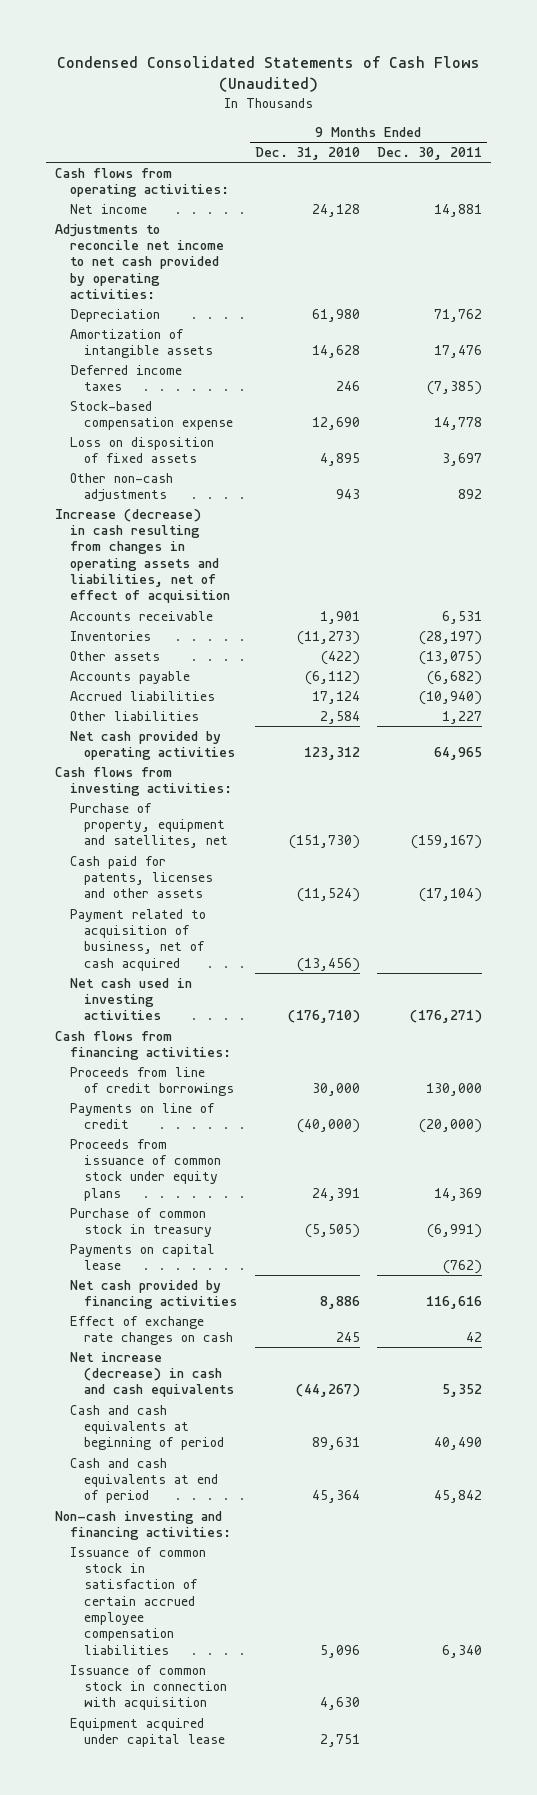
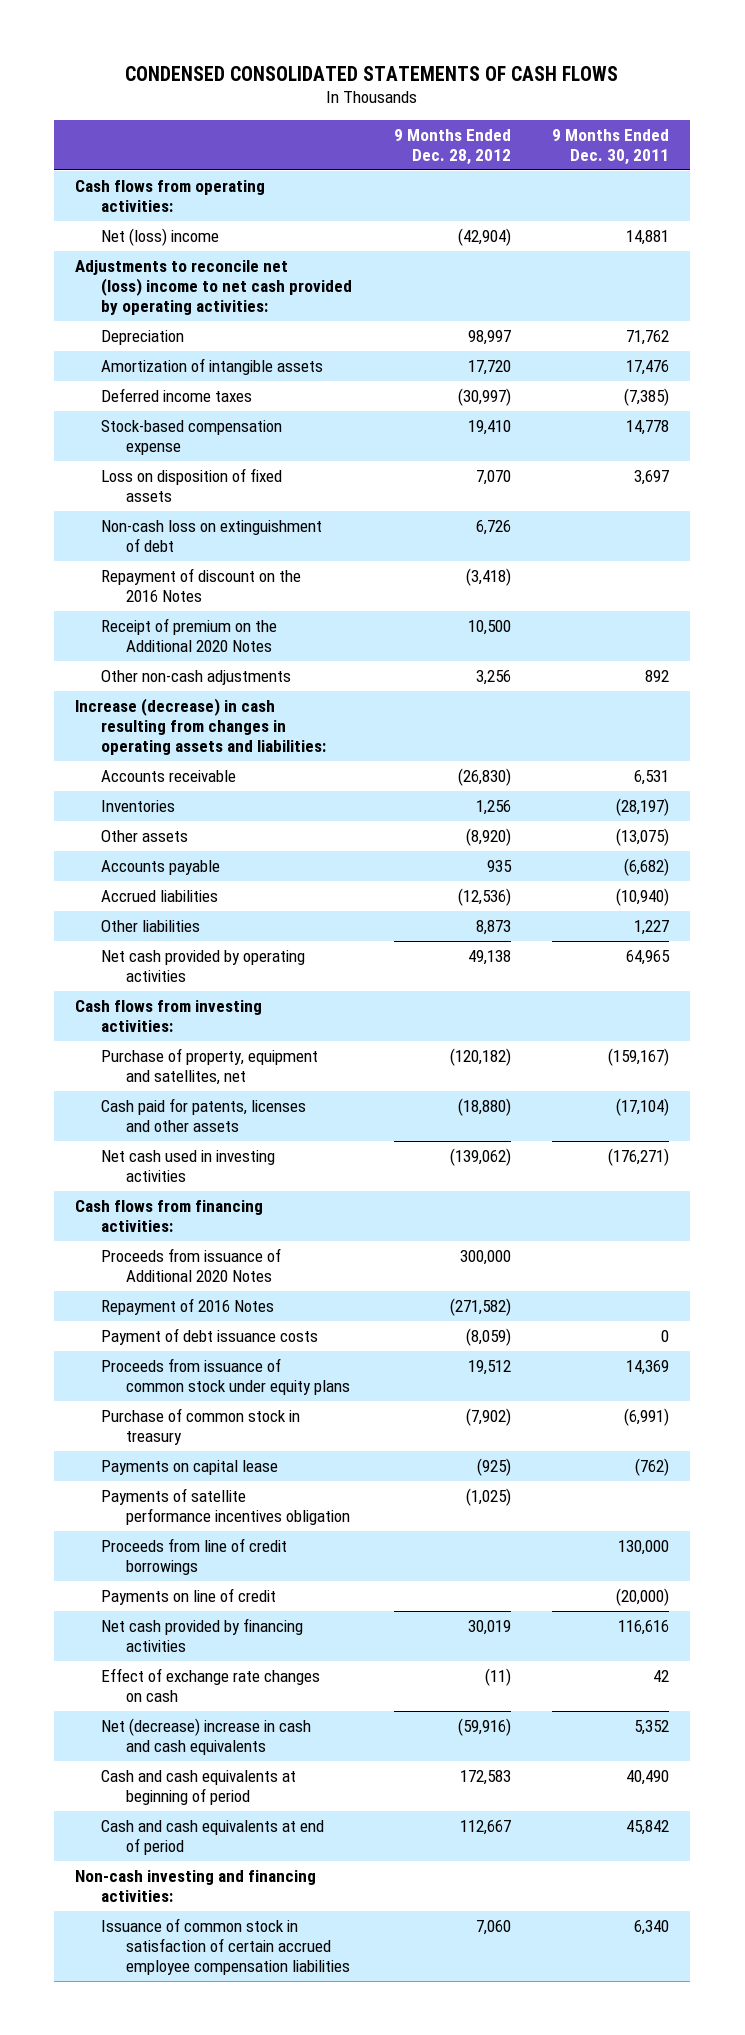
[56,55,480,93] Condensed Consolidated Statements of Cash Flows (Unaudited) -> [125,65,619,81] CONDENSED CONSOLIDATED STATEMENTS OF CASH FLOWS
[254,146,360,160] Dec. 31, 2010 -> none
none -> [393,128,511,166] 9 Months Ended Dec. 28, 2012
[69,203,147,214] Net income -> [100,227,219,246] Net (loss) income
[55,223,224,300] Adjustments to reconcile net income to net cash provided by operating activities: -> [75,259,352,316] Adjustments to reconcile net (loss) income to net cash provided by operating activities:
none -> [100,519,322,552] Non-cash loss on extinguishment of debt
none -> [100,567,301,602] Repayment of discount on the 2016 Notes
none -> [100,617,277,652] Receipt of premium on the Additional 2020 Notes
[55,508,230,604] Increase (decrease) in cash resulting from changes in operating assets and liabilities, net of effect of acquisition -> [75,697,326,756] Increase (decrease) in cash resulting from changes in operating assets and liabilities:
[69,908,206,971] Payment related to acquisition of business, net of cash acquired -> none
none -> [100,1247,281,1282] Proceeds from issuance of Additional 2020 Notes
none -> [100,1297,274,1315] Repayment of 2016 Notes
none -> [100,1327,318,1345] Payment of debt issuance costs
none -> [100,1487,351,1525] Payments of satellite performance incentives obligation
[69,1066,235,1097] Proceeds from line of credit borrowings -> [100,1537,287,1575] Proceeds from line of credit borrowings
[69,1102,215,1130] Payments on line of credit -> [100,1587,276,1605] Payments on line of credit
[69,1351,235,1398] Net increase (decrease) in cash and cash equivalents -> [100,1717,311,1755] Net (decrease) increase in cash and cash equivalents
[69,1664,228,1711] Issuance of common stock in connection with acquisition -> none
[69,1717,226,1748] Equipment acquired under capital lease -> none

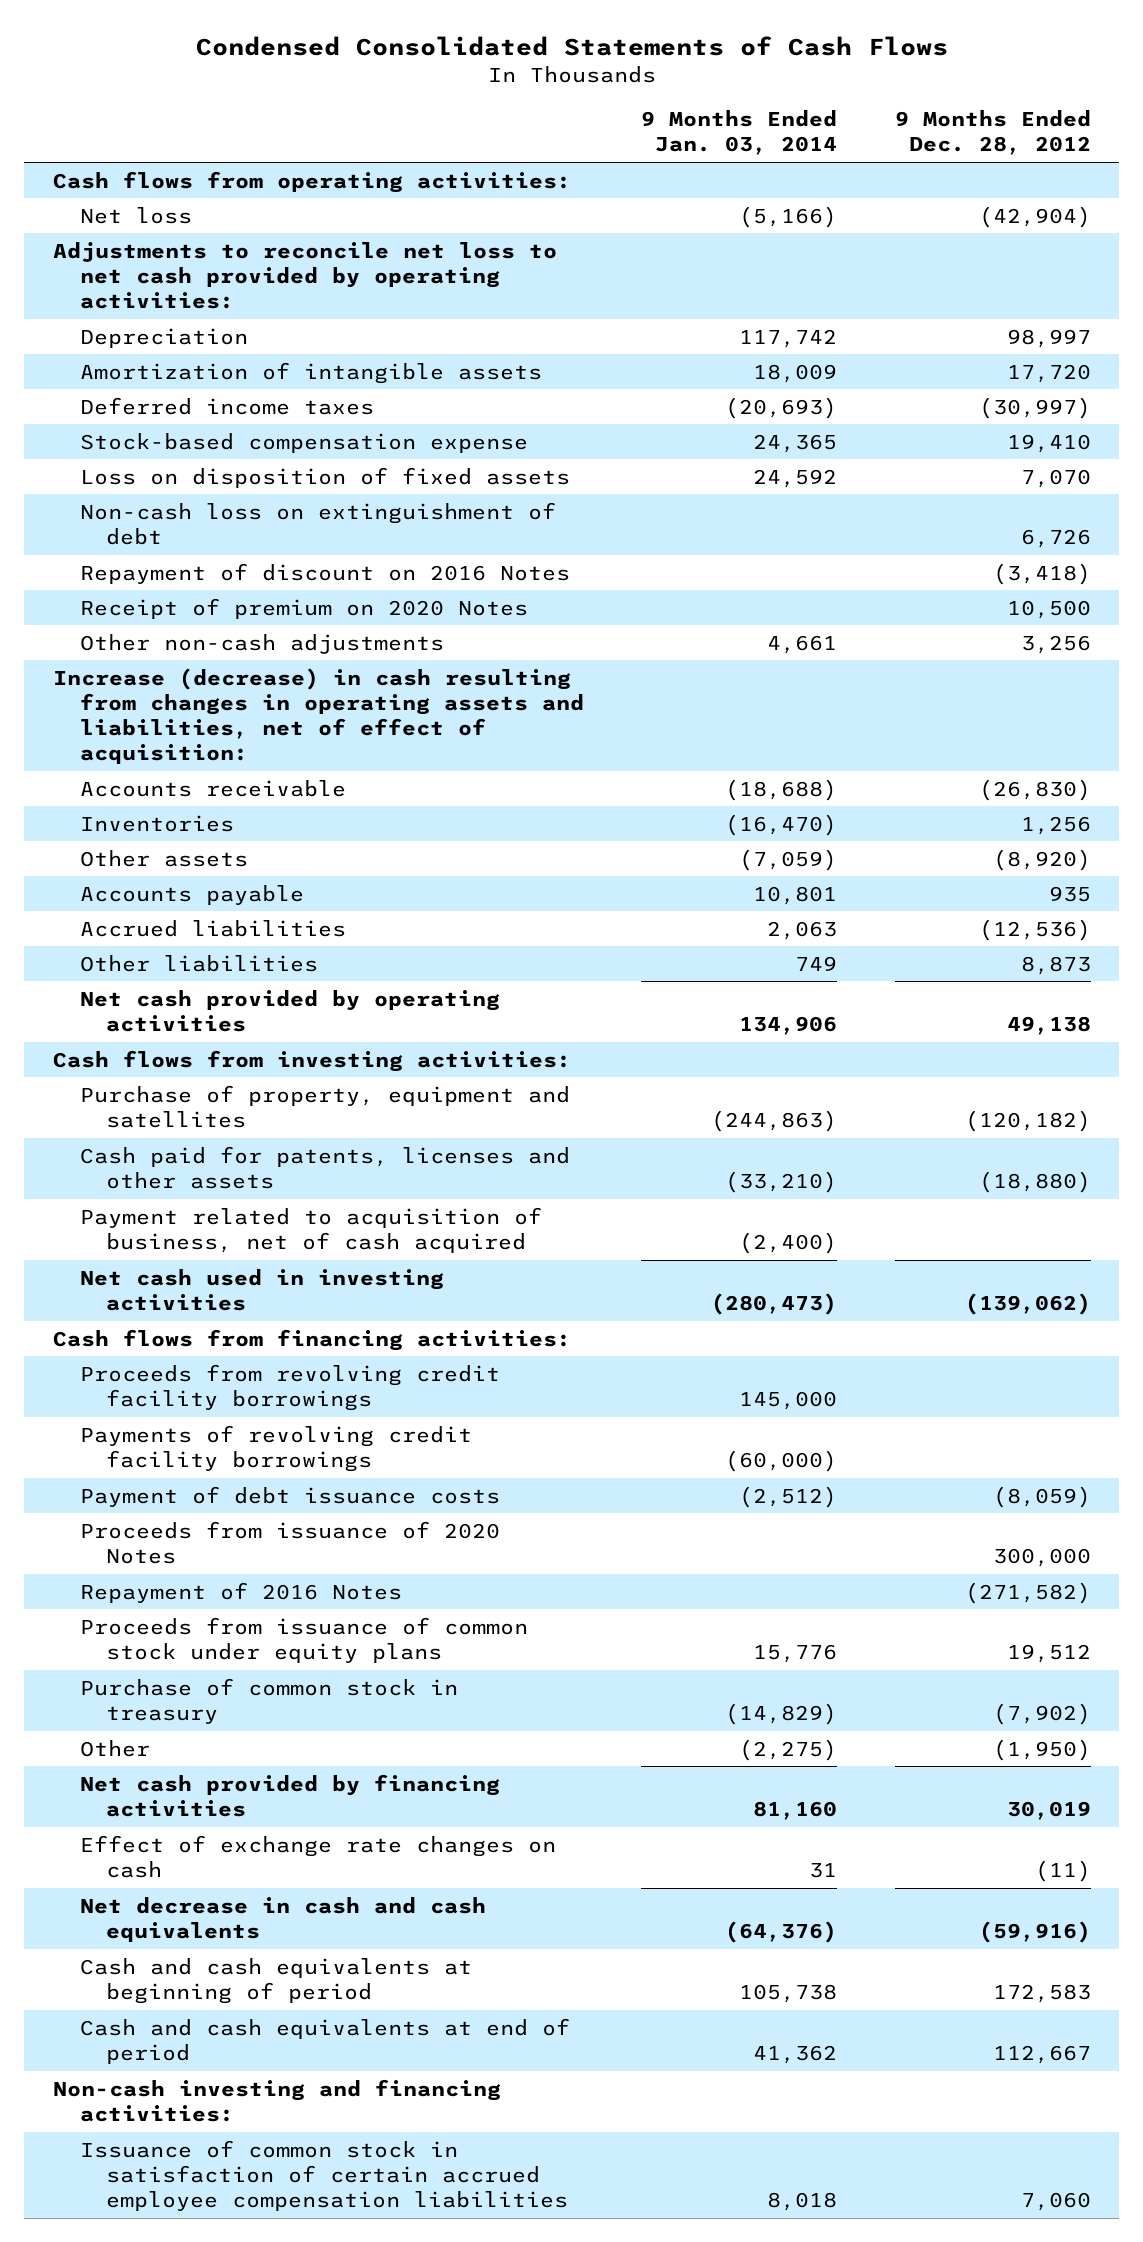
[125,65,619,81] CONDENSED CONSOLIDATED STATEMENTS OF CASH FLOWS -> [195,35,948,56] Condensed Consolidated Statements of Cash Flows
[552,128,670,166] 9 Months Ended Dec. 30, 2011 -> none
none -> [641,110,838,156] 9 Months Ended Jan. 03, 2014
[100,227,219,246] Net (loss) income -> [79,206,192,224] Net loss
[75,259,352,316] Adjustments to reconcile net (loss) income to net cash provided by operating activities: -> [52,241,557,309] Adjustments to reconcile net loss to net cash provided by operating activities:
[100,567,301,602] Repayment of discount on the 2016 Notes -> [79,562,570,584] Repayment of discount on 2016 Notes
[100,617,277,652] Receipt of premium on the Additional 2020 Notes -> [79,597,528,619] Receipt of premium on 2020 Notes
[75,697,326,756] Increase (decrease) in cash resulting from changes in operating assets and liabilities: -> [52,667,584,765] Increase (decrease) in cash resulting from changes in operating assets and liabilities, net of effect of acquisition:
[100,1047,318,1085] Purchase of property, equipment and satellites, net -> [79,1084,570,1128] Purchase of property, equipment and satellites
none -> [79,1206,542,1253] Payment related to acquisition of business, net of cash acquired
[100,1247,281,1282] Proceeds from issuance of Additional 2020 Notes -> none
none -> [79,1363,500,1411] Proceeds from revolving credit facility borrowings
none -> [79,1424,472,1472] Payments of revolving credit facility borrowings
none -> [79,1520,500,1564] Proceeds from issuance of 2020 Notes
[100,1297,274,1315] Repayment of 2016 Notes -> [79,1581,402,1603] Repayment of 2016 Notes
[100,1459,278,1475] Payments on capital lease -> none
[100,1487,351,1525] Payments of satellite performance incentives obligation -> none
[100,1537,287,1575] Proceeds from line of credit borrowings -> none
[100,1587,276,1605] Payments on line of credit -> none
none -> [79,1739,150,1757] Other
[100,1717,311,1755] Net (decrease) increase in cash and cash equivalents -> [79,1896,486,1942] Net decrease in cash and cash equivalents

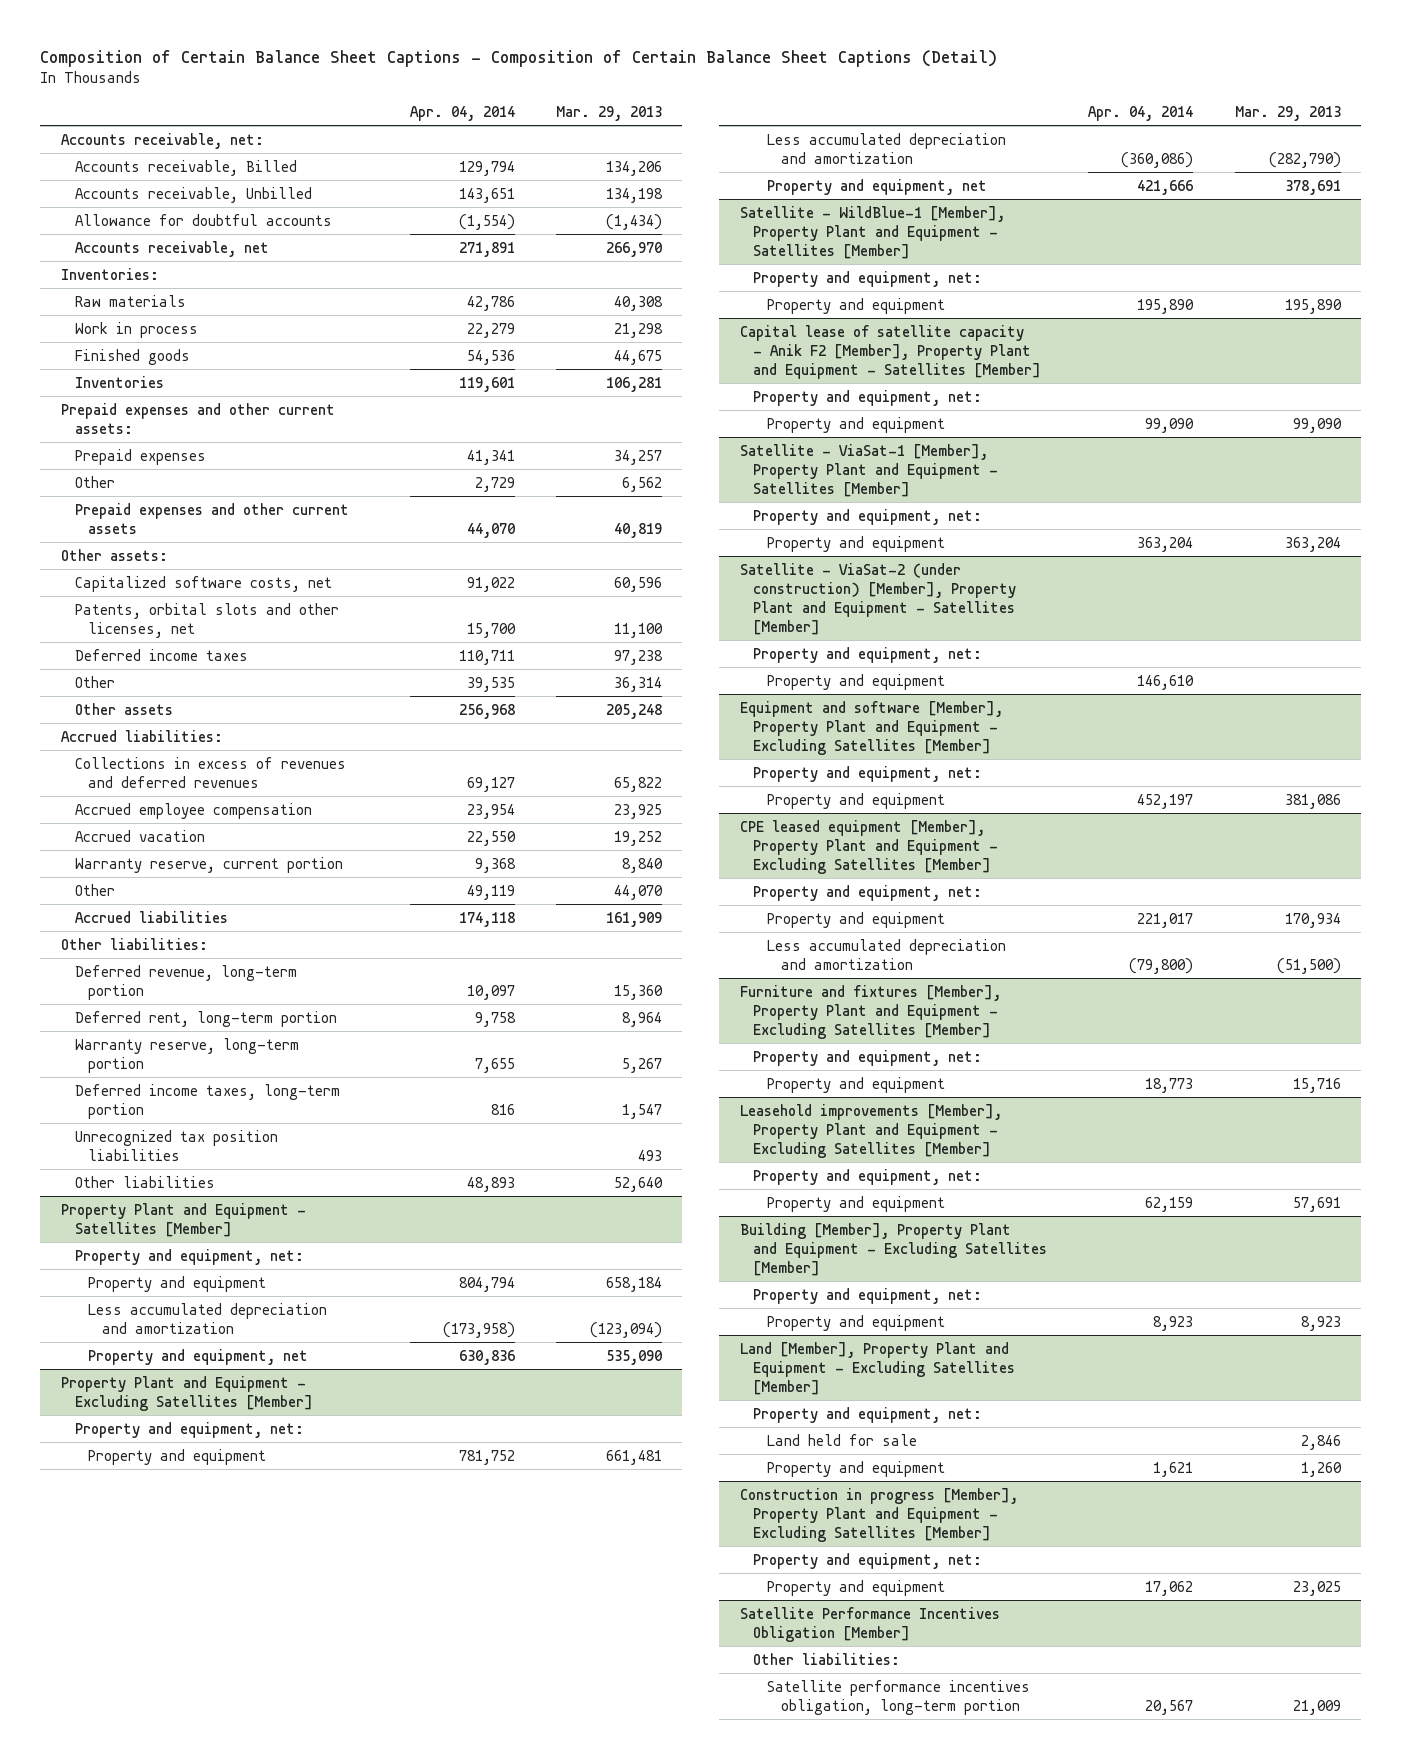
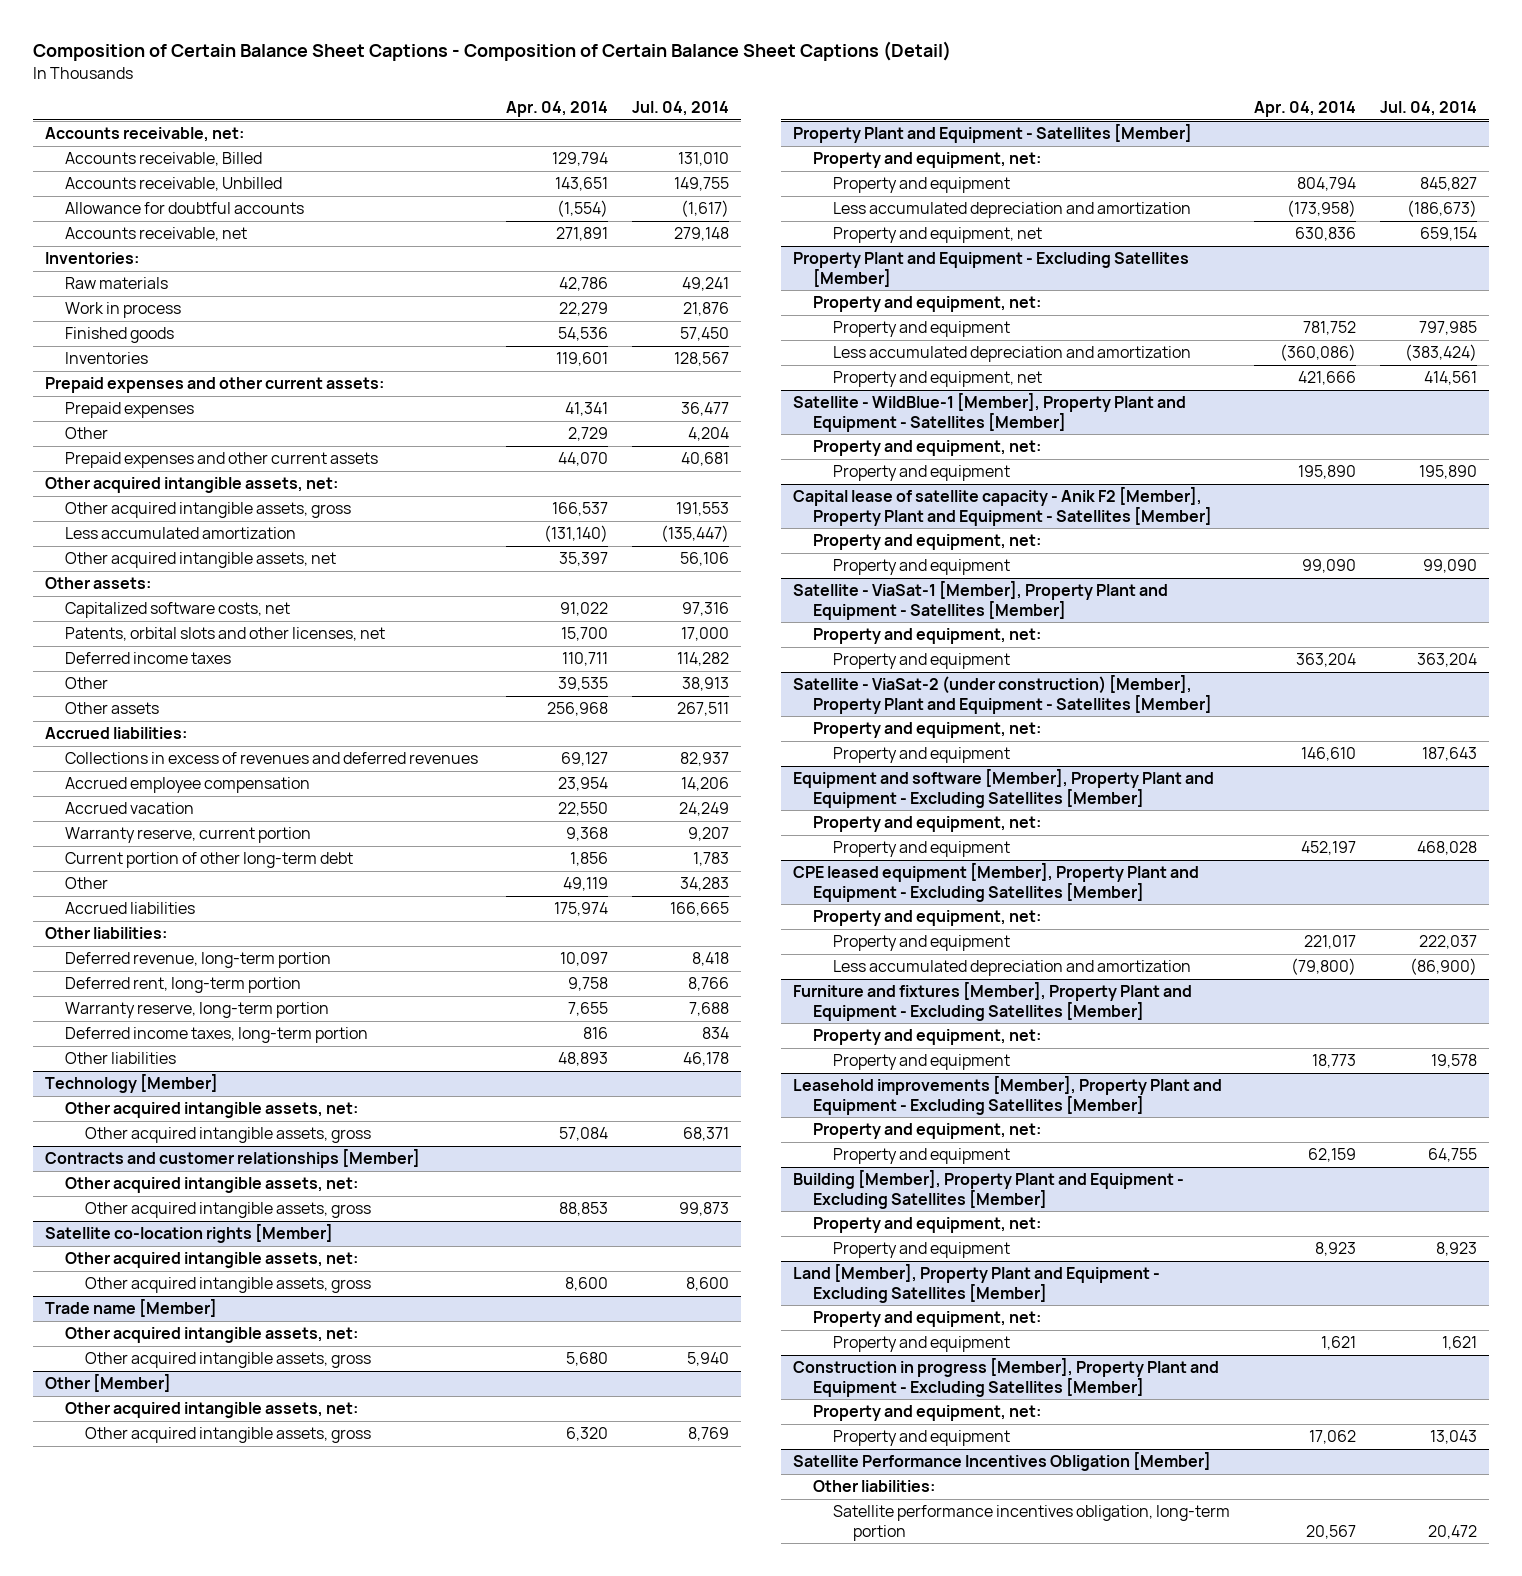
[555,105,662,121] Mar. 29, 2013 -> none
none -> [631,100,729,116] Jul. 04, 2014
none -> [44,477,338,494] Other acquired intangible assets, net:
none -> [64,502,351,519] Other acquired intangible assets, gross
none -> [64,527,296,540] Less accumulated amortization
none -> [64,552,336,569] Other acquired intangible assets, net
none -> [64,852,353,869] Current portion of other long-term debt
[458,911,515,927] 174,118 -> [553,902,608,917] 175,974
[74,1129,278,1161] Unrecognized tax position liabilities -> none
none -> [44,1074,218,1094] Technology [Member]
none -> [64,1102,358,1119] Other acquired intangible assets, net:
none -> [84,1127,371,1144] Other acquired intangible assets, gross
none -> [44,1149,420,1169] Contracts and customer relationships [Member]
none -> [64,1177,358,1194] Other acquired intangible assets, net:
none -> [84,1202,371,1219] Other acquired intangible assets, gross
none -> [44,1224,333,1244] Satellite co-location rights [Member]
none -> [64,1252,358,1269] Other acquired intangible assets, net:
none -> [84,1277,371,1294] Other acquired intangible assets, gross
none -> [44,1299,217,1318] Trade name [Member]
none -> [64,1327,358,1344] Other acquired intangible assets, net:
none -> [84,1352,371,1369] Other acquired intangible assets, gross
none -> [44,1374,171,1393] Other [Member]
none -> [64,1402,358,1419] Other acquired intangible assets, net:
none -> [84,1427,371,1444] Other acquired intangible assets, gross
[767,1433,918,1446] Land held for sale -> none

